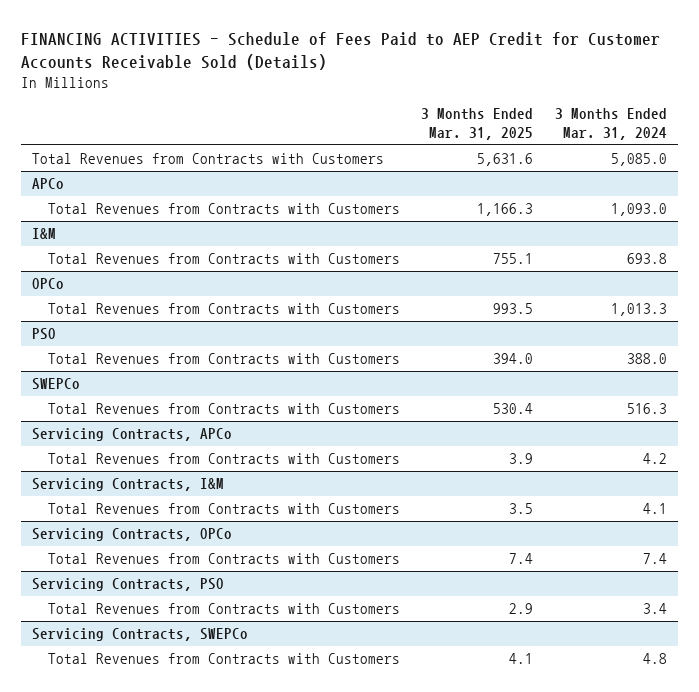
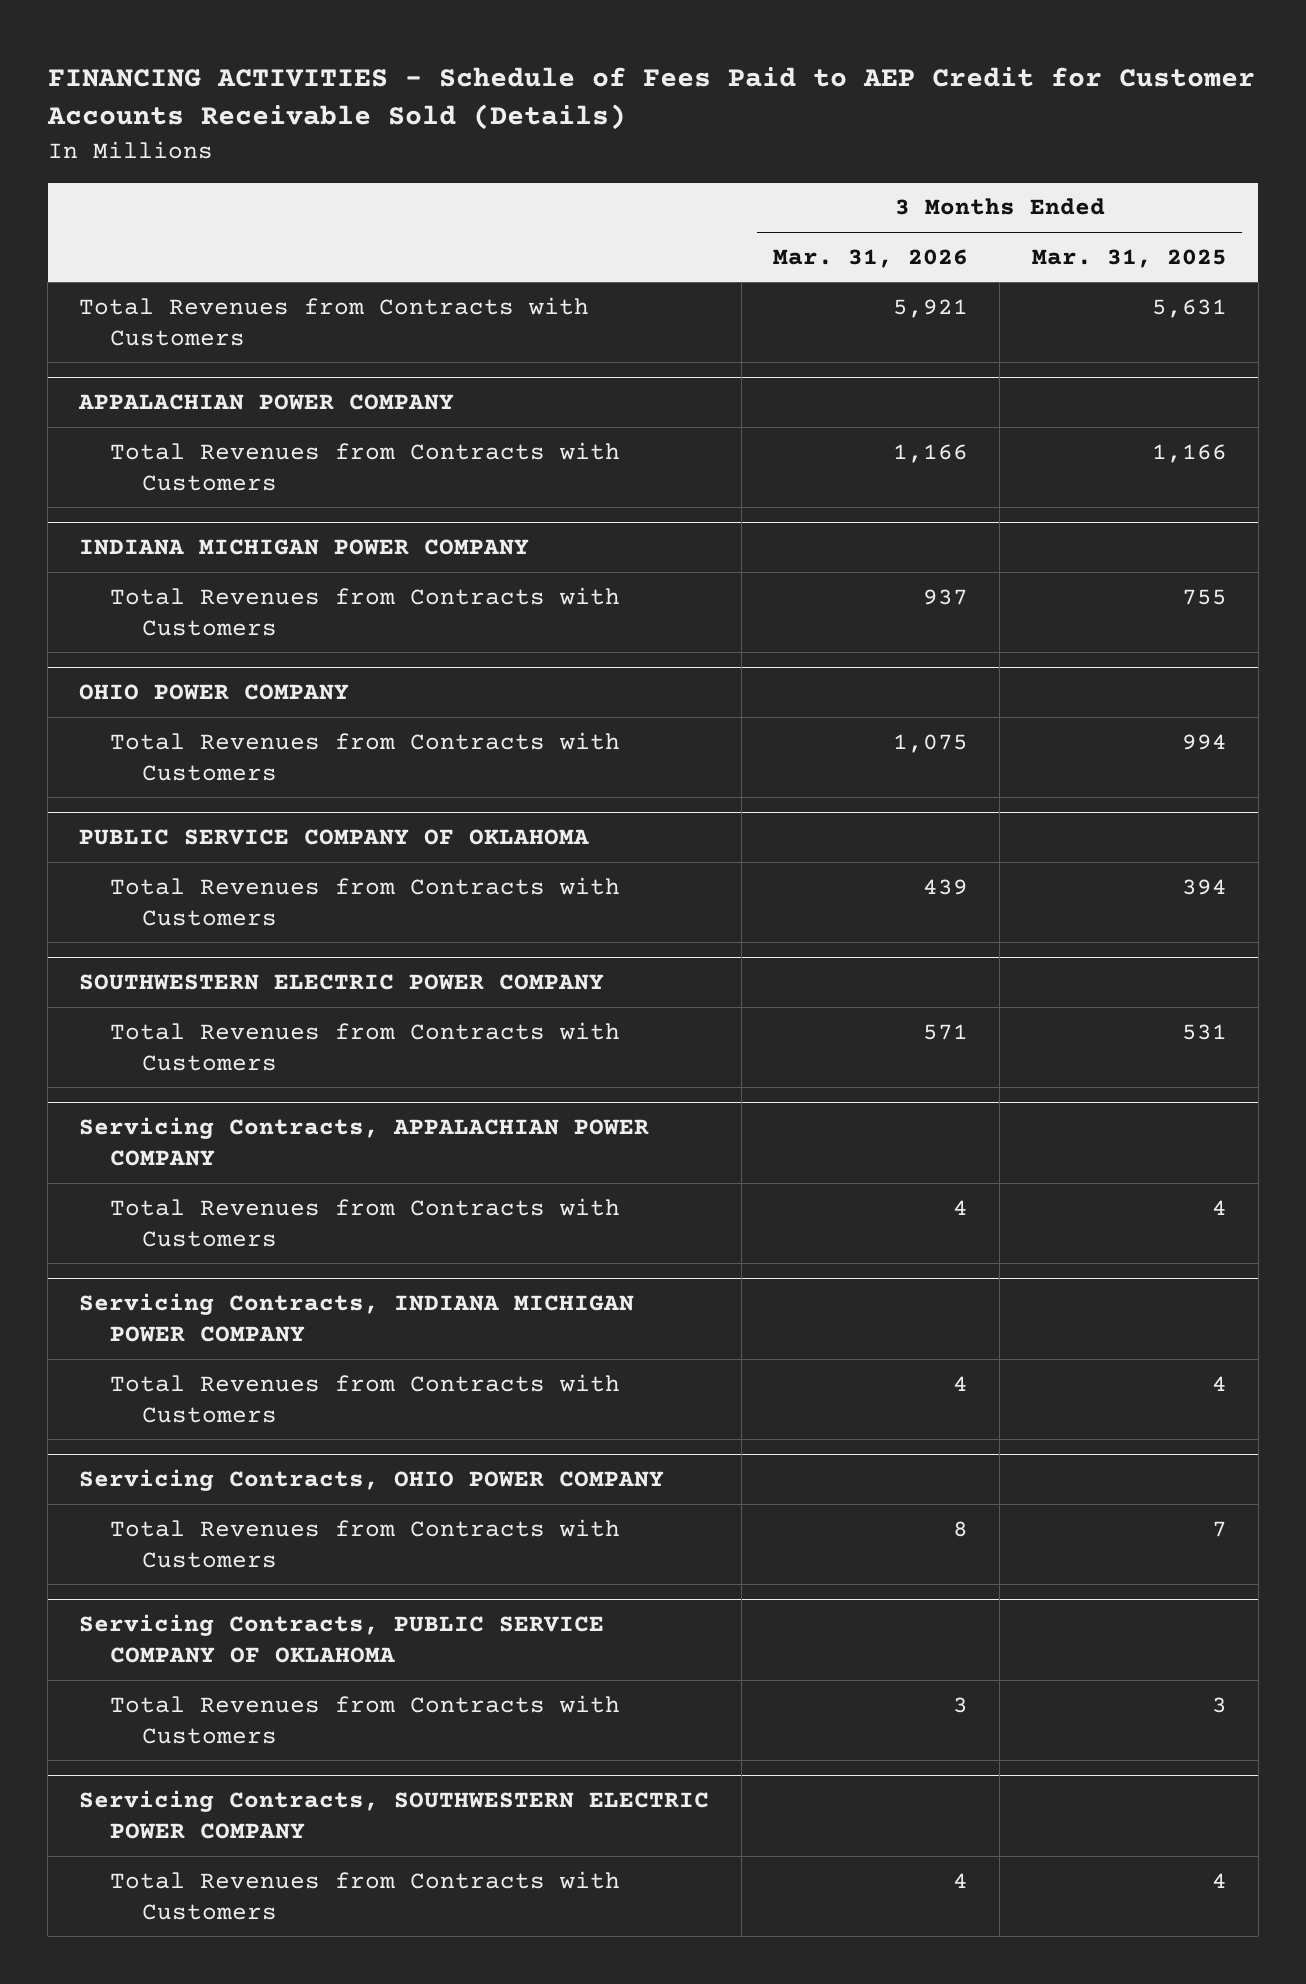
[555,108,668,141] 3 Months Ended Mar. 31, 2024 -> none
none -> [772,248,968,268] Mar. 31, 2026
[31,428,232,442] Servicing Contracts, APCo -> none
[31,478,224,492] Servicing Contracts, I&M -> none
[31,528,232,542] Servicing Contracts, OPCo -> none
[31,578,224,592] Servicing Contracts, PSO -> none
[31,628,248,642] Servicing Contracts, SWEPCo -> none
[477,153,534,167] 5,631.6 -> [1151,298,1227,318] 5,631
[31,178,64,190] APCo -> [78,394,455,411] APPALACHIAN POWER COMPANY
[477,203,534,217] 1,166.3 -> [1151,443,1227,463] 1,166
[31,228,56,240] I&M -> [79,539,530,556] INDIANA MICHIGAN POWER COMPANY
[493,253,534,265] 755.1 -> [1181,588,1227,605] 755
[31,278,64,290] OPCo -> [79,684,350,701] OHIO POWER COMPANY
[493,303,534,315] 993.5 -> [1181,733,1227,750] 994
[31,328,56,341] PSO -> [79,829,590,846] PUBLIC SERVICE COMPANY OF OKLAHOMA
[493,353,534,365] 394.0 -> [1181,878,1227,895] 394
[31,378,80,391] SWEPCo -> [79,974,605,991] SOUTHWESTERN ELECTRIC POWER COMPANY
[493,403,534,415] 530.4 -> [1181,1023,1227,1040] 531
none -> [79,1117,650,1167] Servicing Contracts, APPALACHIAN POWER COMPANY
[509,453,534,465] 3.9 -> [1211,1199,1227,1215] 4
none -> [79,1293,635,1343] Servicing Contracts, INDIANA MICHIGAN POWER COMPANY
[509,503,534,515] 3.5 -> [1211,1375,1227,1391] 4
none -> [79,1469,665,1492] Servicing Contracts, OHIO POWER COMPANY
[509,553,534,565] 7.4 -> [1211,1520,1227,1537] 7
none -> [79,1614,605,1664] Servicing Contracts, PUBLIC SERVICE COMPANY OF OKLAHOMA
[509,603,534,615] 2.9 -> [1211,1696,1227,1713] 3
none -> [79,1790,710,1840] Servicing Contracts, SOUTHWESTERN ELECTRIC POWER COMPANY
[509,653,534,665] 4.1 -> [1211,1872,1227,1888] 4

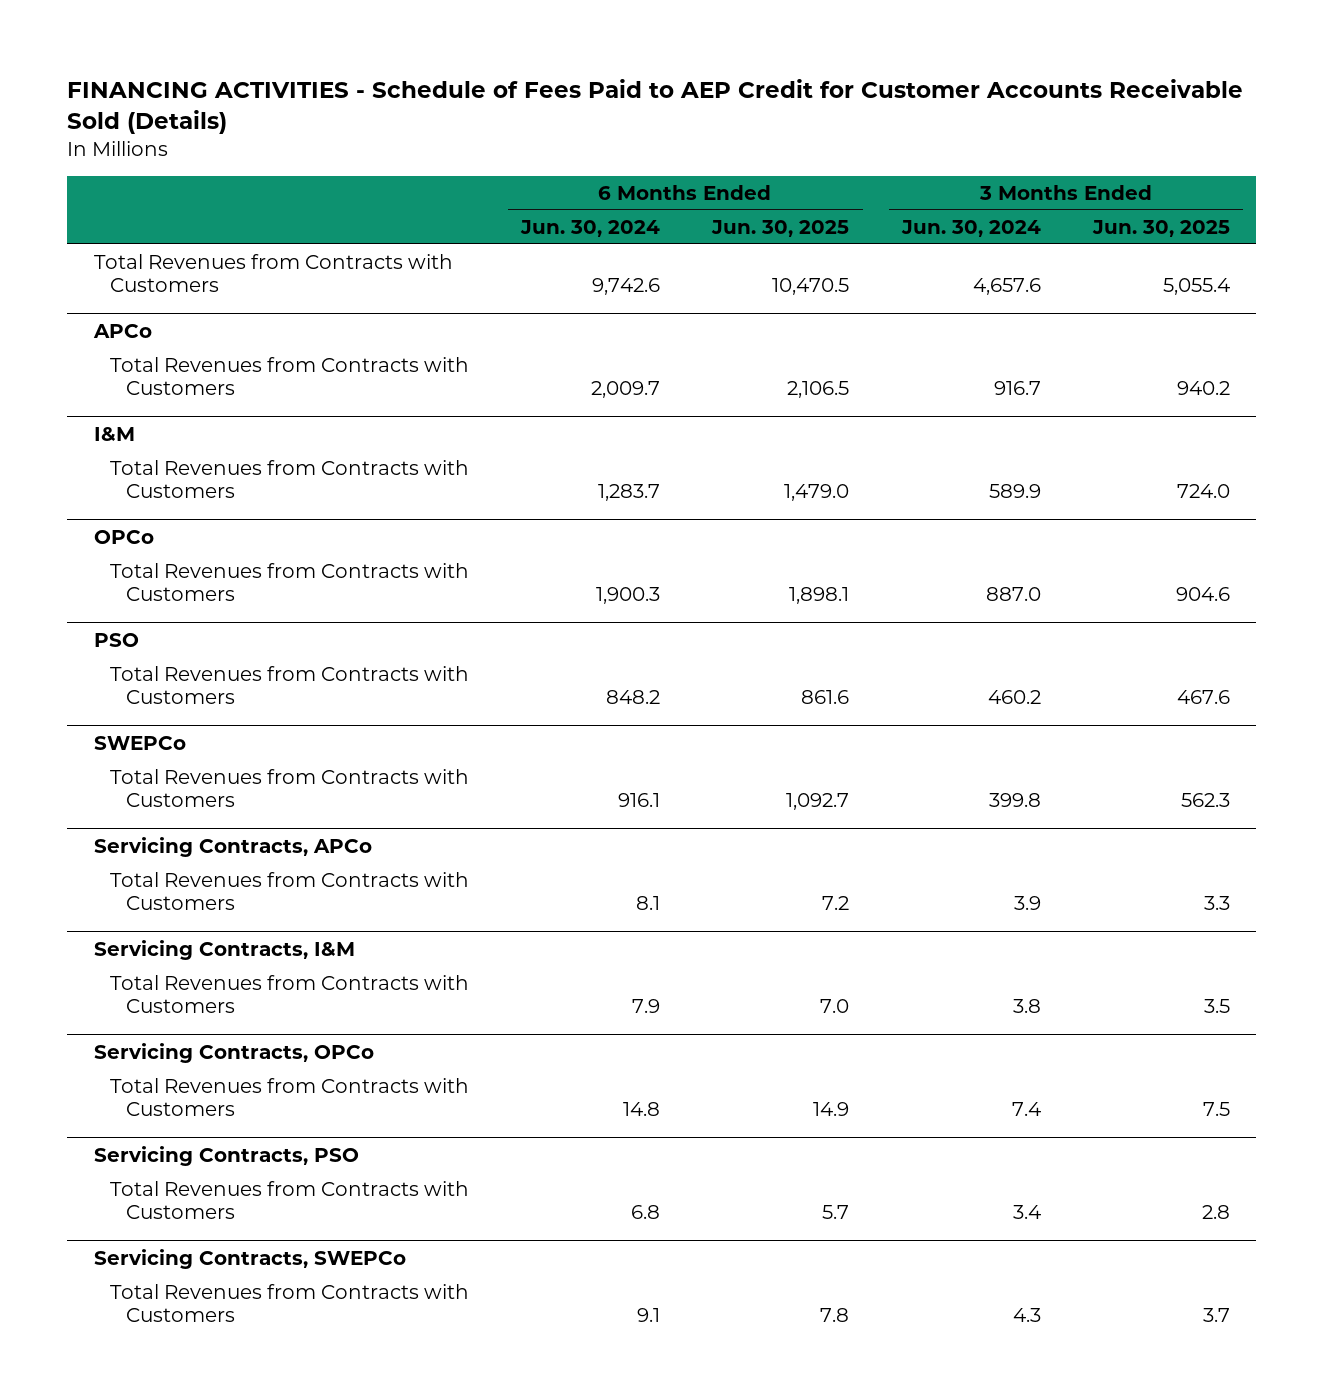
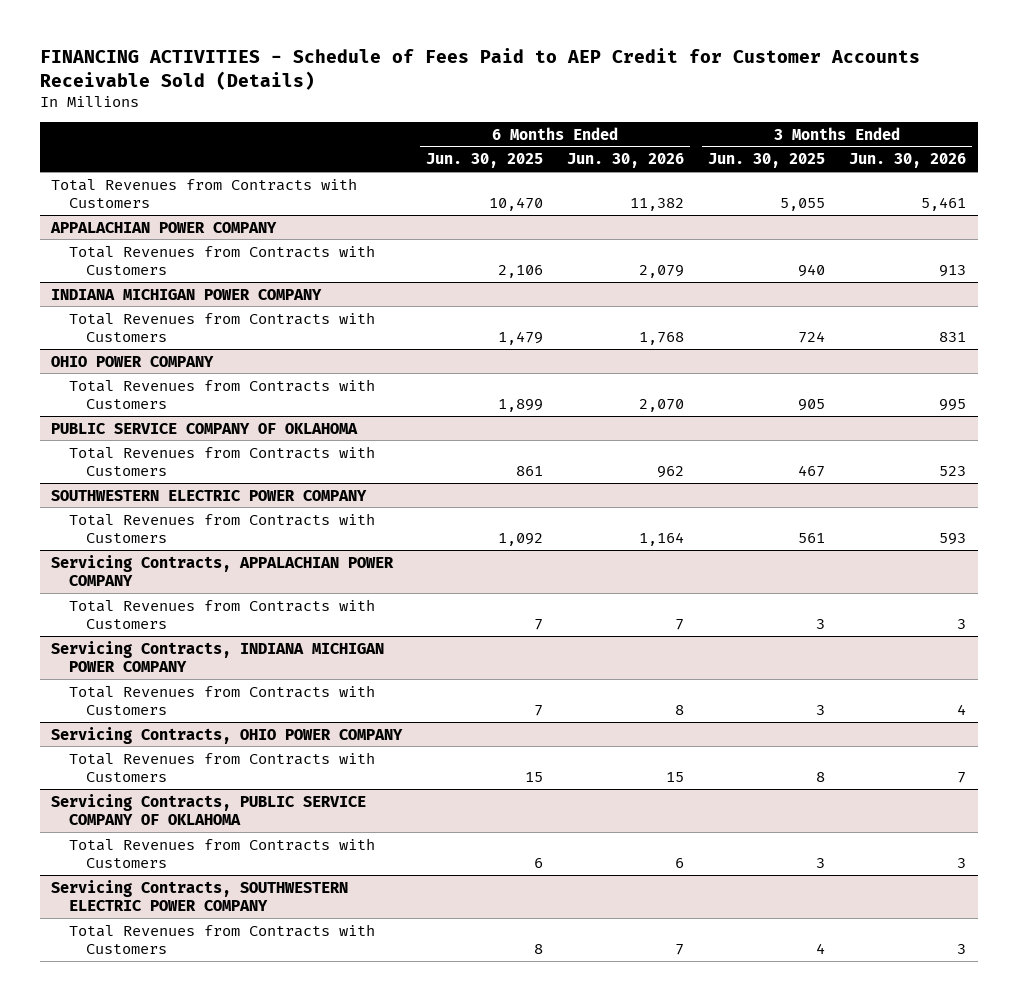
[520,219,661,237] Jun. 30, 2024 -> none
[900,219,1041,237] Jun. 30, 2024 -> none
none -> [567,153,685,169] Jun. 30, 2026
none -> [848,153,966,169] Jun. 30, 2026
[93,836,372,857] Servicing Contracts, APCo -> none
[93,939,355,960] Servicing Contracts, I&M -> none
[93,1042,374,1063] Servicing Contracts, OPCo -> none
[93,1145,359,1166] Servicing Contracts, PSO -> none
[93,1248,406,1269] Servicing Contracts, SWEPCo -> none
[772,278,850,296] 10,470.5 -> [489,197,544,212] 10,470
[1163,278,1231,296] 5,055.4 -> [779,198,825,212] 5,055
[92,323,152,338] APCo -> [50,221,278,233] APPALACHIAN POWER COMPANY
[787,381,850,399] 2,106.5 -> [498,265,544,279] 2,106
[1177,381,1231,396] 940.2 -> [797,264,825,278] 940
[93,426,135,441] I&M -> [51,288,323,300] INDIANA MICHIGAN POWER COMPANY
[784,484,850,502] 1,479.0 -> [498,331,544,346] 1,479
[1177,484,1231,499] 724.0 -> [797,331,825,344] 724
[93,529,154,544] OPCo -> [51,355,215,367] OHIO POWER COMPANY
[789,587,850,605] 1,898.1 -> [498,399,544,413] 1,899
[1176,587,1231,602] 904.6 -> [797,399,825,412] 905
[93,632,139,647] PSO -> [51,422,359,434] PUBLIC SERVICE COMPANY OF OKLAHOMA
[801,690,850,705] 861.6 -> [516,466,544,477] 861
[1177,690,1231,705] 467.6 -> [797,465,825,478] 467
[93,735,186,750] SWEPCo -> [51,489,368,501] SOUTHWESTERN ELECTRIC POWER COMPANY
[786,793,850,811] 1,092.7 -> [498,533,544,547] 1,092
[1181,793,1231,808] 562.3 -> [797,533,825,544] 561
none -> [51,554,395,587] Servicing Contracts, APPALACHIAN POWER COMPANY
[822,896,850,911] 7.2 -> [534,619,544,631] 7
[1204,896,1231,911] 3.3 -> [815,619,825,630] 3
none -> [51,640,385,673] Servicing Contracts, INDIANA MICHIGAN POWER COMPANY
[820,999,850,1014] 7.0 -> [534,705,544,717] 7
[1204,999,1231,1014] 3.5 -> [815,705,825,716] 3
none -> [51,726,404,744] Servicing Contracts, OHIO POWER COMPANY
[813,1102,850,1117] 14.9 -> [525,772,544,783] 15
[1203,1102,1231,1117] 7.5 -> [815,772,825,783] 8
none -> [51,793,367,826] Servicing Contracts, PUBLIC SERVICE COMPANY OF OKLAHOMA
[822,1205,850,1220] 5.7 -> [534,858,544,869] 6
[1202,1205,1231,1220] 2.8 -> [815,858,825,869] 3
none -> [51,879,349,912] Servicing Contracts, SOUTHWESTERN ELECTRIC POWER COMPANY
[820,1308,850,1323] 7.8 -> [534,944,544,955] 8
[1203,1308,1231,1323] 3.7 -> [815,943,825,955] 4

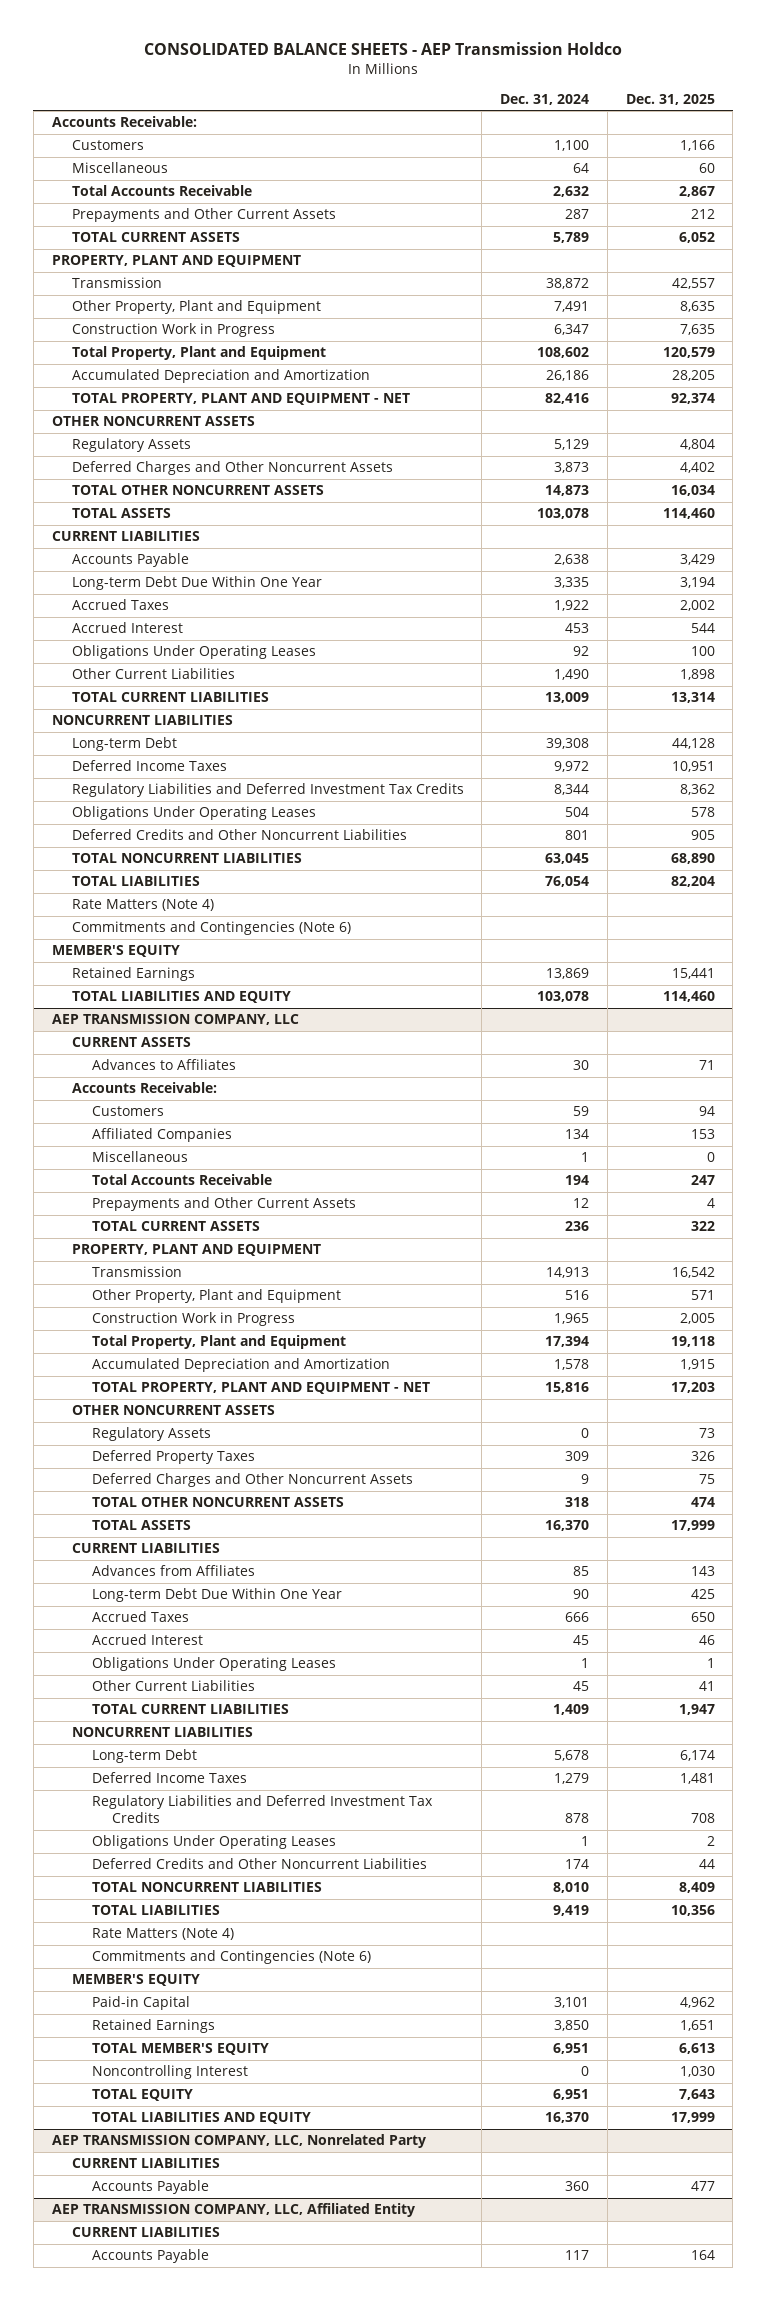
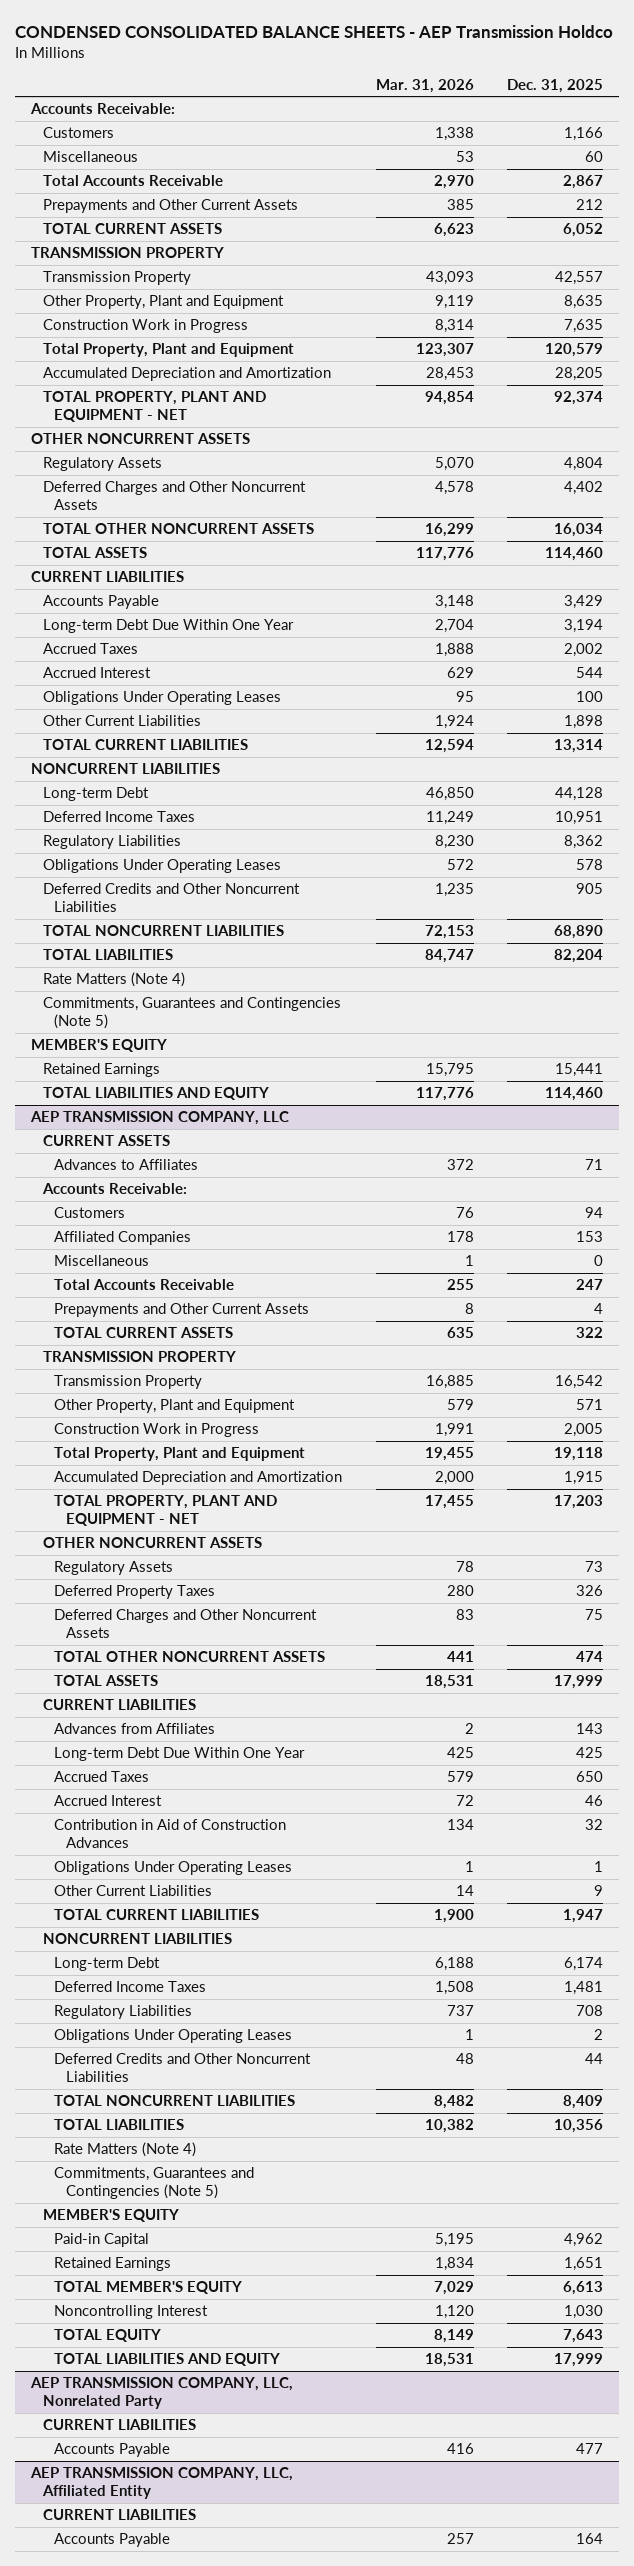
[144,41,623,55] CONSOLIDATED BALANCE SHEETS - AEP Transmission Holdco -> [14,24,613,38] CONDENSED CONSOLIDATED BALANCE SHEETS - AEP Transmission Holdco
[500,93,590,105] Dec. 31, 2024 -> none
none -> [375,78,474,93] Mar. 31, 2026
[51,255,301,268] PROPERTY, PLANT AND EQUIPMENT -> [31,247,225,259] TRANSMISSION PROPERTY
[71,277,162,289] Transmission -> [42,271,191,286] Transmission Property
[71,783,464,798] Regulatory Liabilities and Deferred Investment Tax Credits -> [42,835,181,850] Regulatory Liabilities
[71,921,351,936] Commitments and Contingencies (Note 6) -> [42,997,341,1029] Commitments, Guarantees and Contingencies (Note 5)
[71,1244,321,1257] PROPERTY, PLANT AND EQUIPMENT -> [42,1351,236,1363] TRANSMISSION PROPERTY
[91,1266,182,1278] Transmission -> [54,1375,203,1390] Transmission Property
none -> [54,1819,287,1848] Contribution in Aid of Construction Advances
[698,1681,715,1692] 41 -> [593,1885,603,1897] 9
[91,1795,433,1824] Regulatory Liabilities and Deferred Investment Tax Credits -> [54,2005,193,2020] Regulatory Liabilities
[91,1950,371,1965] Commitments and Contingencies (Note 6) -> [54,2167,255,2199] Commitments, Guarantees and Contingencies (Note 5)

